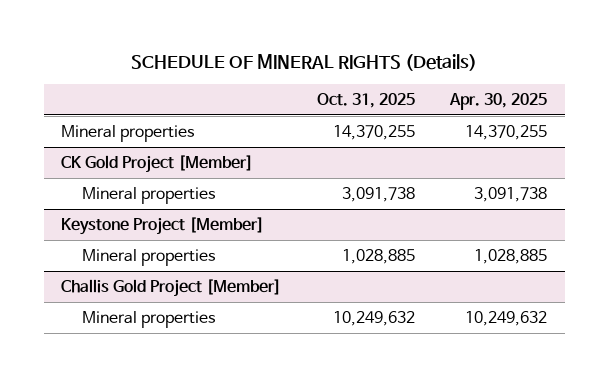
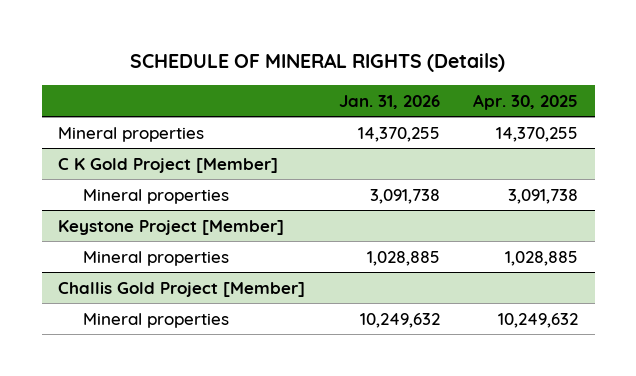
[316,92,415,108] Oct. 31, 2025 -> none
none -> [338,94,440,109] Jan. 31, 2026
[61,155,254,174] CK Gold Project [Member] -> [58,157,279,173] C K Gold Project [Member]

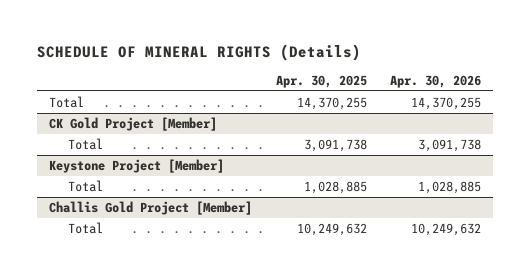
[338,94,440,109] Jan. 31, 2026 -> none
none -> [390,74,482,88] Apr. 30, 2026
[58,126,205,142] Mineral properties -> [48,96,84,109] Total
[58,157,279,173] C K Gold Project [Member] -> [48,117,217,132] CK Gold Project [Member]
[82,188,229,204] Mineral properties -> [68,138,104,151] Total
[82,250,229,266] Mineral properties -> [68,180,104,193] Total
[82,312,229,328] Mineral properties -> [68,222,104,235] Total

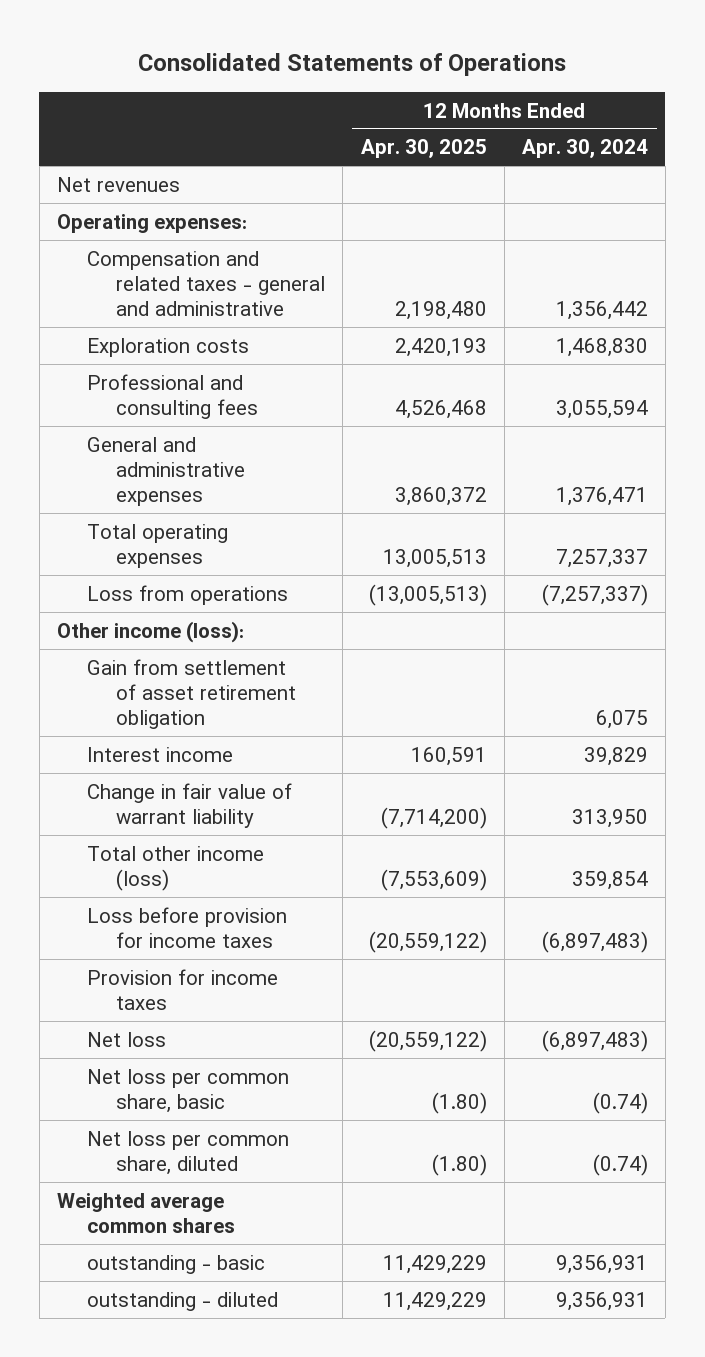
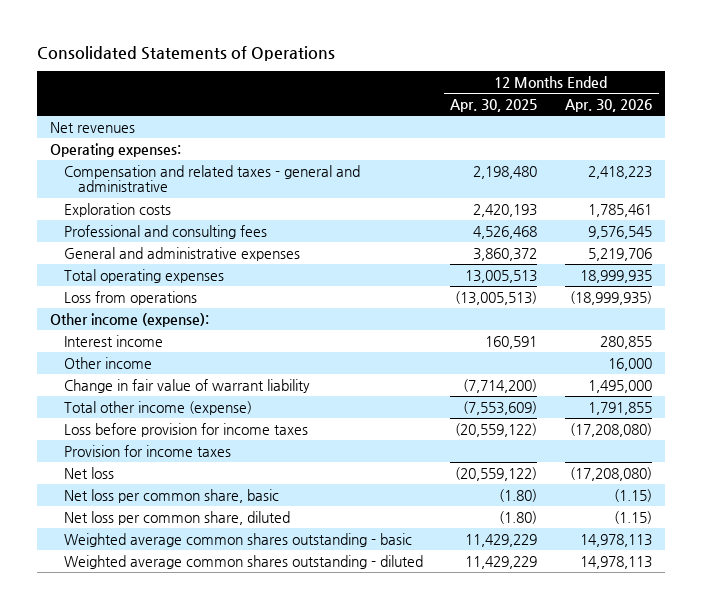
[521,139,648,159] Apr. 30, 2024 -> none
none -> [564,98,652,112] Apr. 30, 2026
[86,658,297,729] Gain from settlement of asset retirement obligation -> none
[57,620,245,643] Other income (loss): -> [50,312,210,327] Other income (expense):
none -> [64,356,153,369] Other income
[86,845,264,891] Total other income (loss) -> [64,400,253,415] Total other income (expense)
[57,1192,235,1233] Weighted average common shares -> none
[86,1254,265,1274] outstanding - basic -> [64,532,413,547] Weighted average common shares outstanding - basic
[86,1291,278,1311] outstanding - diluted -> [64,554,424,569] Weighted average common shares outstanding - diluted

